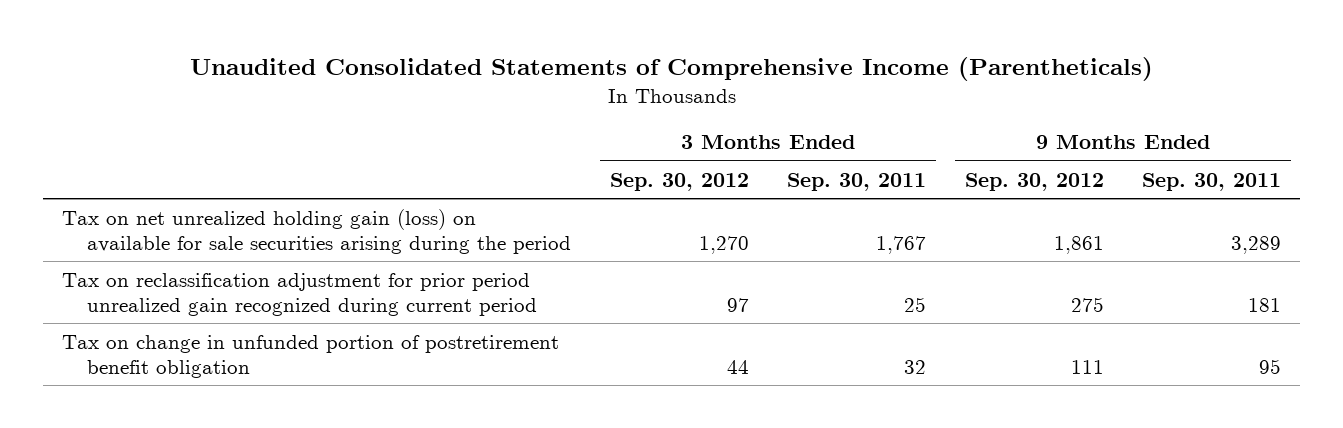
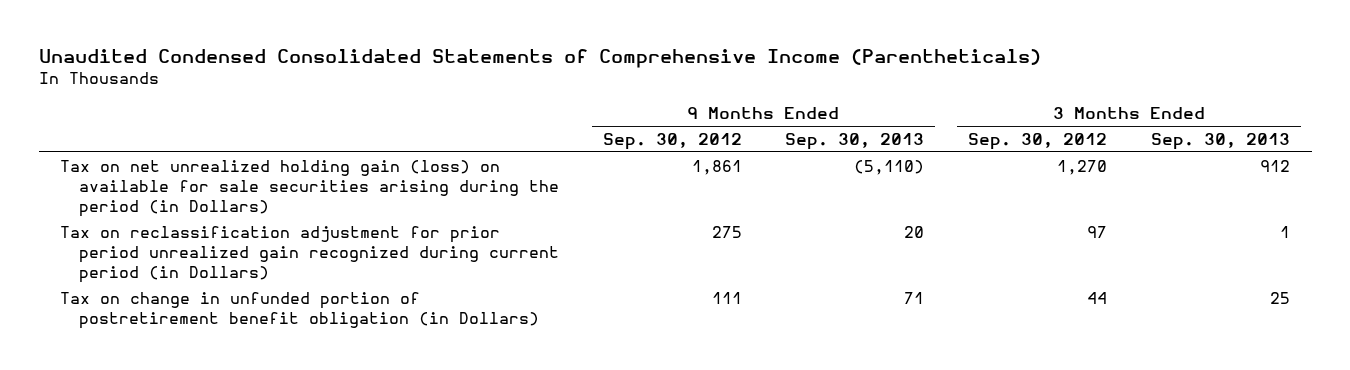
[189,57,1153,82] Unaudited Consolidated Statements of Comprehensive Income (Parentheticals) -> [38,49,1041,69] Unaudited Condensed Consolidated Statements of Comprehensive Income (Parentheticals)
[787,172,927,191] Sep. 30, 2011 -> none
[1142,172,1282,191] Sep. 30, 2011 -> none
none -> [785,133,925,151] Sep. 30, 2013
none -> [1151,133,1291,151] Sep. 30, 2013
[62,208,572,254] Tax on net unrealized holding gain (loss) on available for sale securities arising during the period -> [60,159,559,217] Tax on net unrealized holding gain (loss) on available for sale securities arising during the period (in Dollars)
[62,272,538,316] Tax on reclassification adjustment for prior period unrealized gain recognized during current period -> [60,225,559,283] Tax on reclassification adjustment for prior period unrealized gain recognized during current period (in Dollars)
[62,334,560,378] Tax on change in unfunded portion of postretirement benefit obligation -> [60,291,539,329] Tax on change in unfunded portion of postretirement benefit obligation (in Dollars)

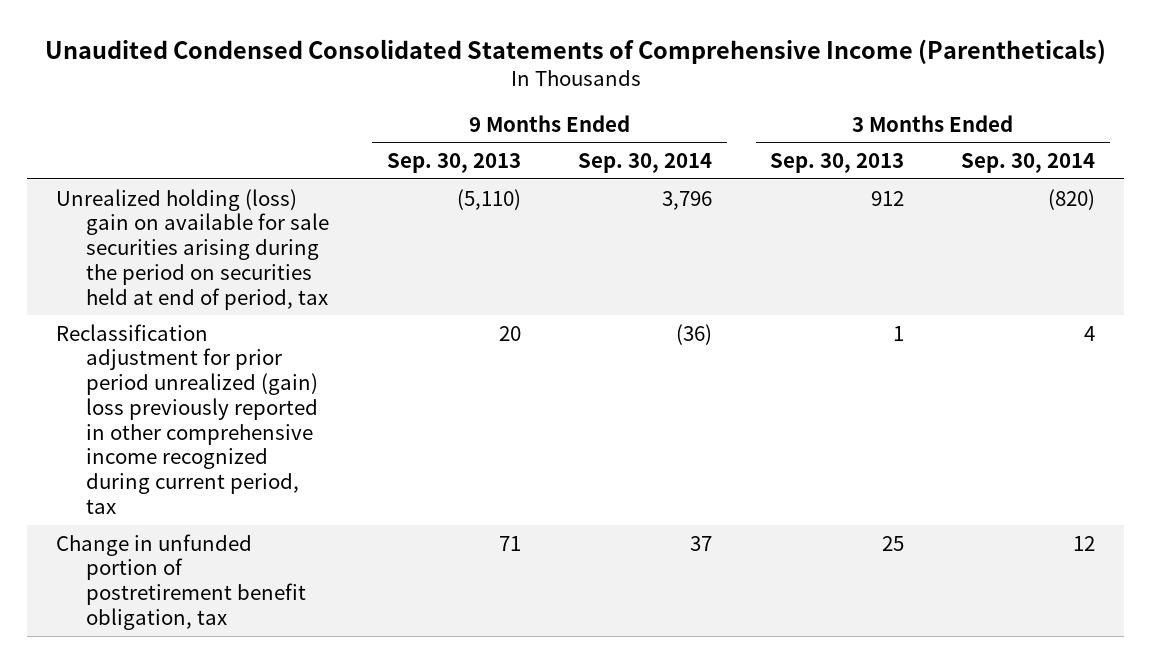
[602,133,742,151] Sep. 30, 2012 -> none
[968,133,1108,151] Sep. 30, 2012 -> none
none -> [578,153,713,174] Sep. 30, 2014
none -> [961,153,1096,174] Sep. 30, 2014
[60,159,559,217] Tax on net unrealized holding gain (loss) on available for sale securities arising during the period (in Dollars) -> [55,188,330,310] Unrealized holding (loss) gain on available for sale securities arising during the period on securities held at end of period, tax
[60,225,559,283] Tax on reclassification adjustment for prior period unrealized gain recognized during current period (in Dollars) -> [55,323,319,514] Reclassification adjustment for prior period unrealized (gain) loss previously reported in other comprehensive income recognized during current period, tax
[60,291,539,329] Tax on change in unfunded portion of postretirement benefit obligation (in Dollars) -> [55,533,307,630] Change in unfunded portion of postretirement benefit obligation, tax

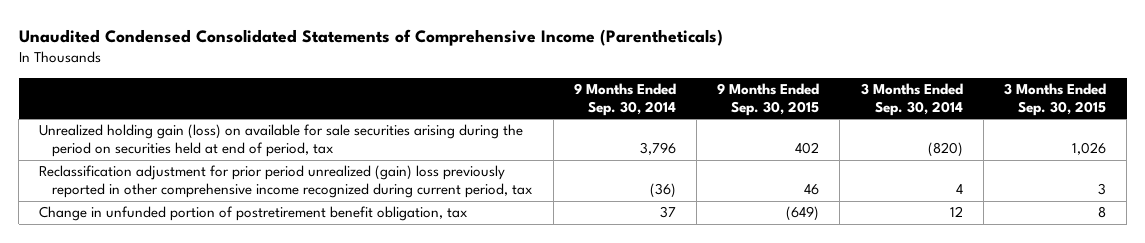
[386,153,521,174] Sep. 30, 2013 -> none
[769,153,904,174] Sep. 30, 2013 -> none
none -> [717,82,820,116] 9 Months Ended Sep. 30, 2015
none -> [1003,82,1106,116] 3 Months Ended Sep. 30, 2015
[55,188,330,310] Unrealized holding (loss) gain on available for sale securities arising during the period on securities held at end of period, tax -> [39,124,524,158] Unrealized holding gain (loss) on available for sale securities arising during the period on securities held at end of period, tax

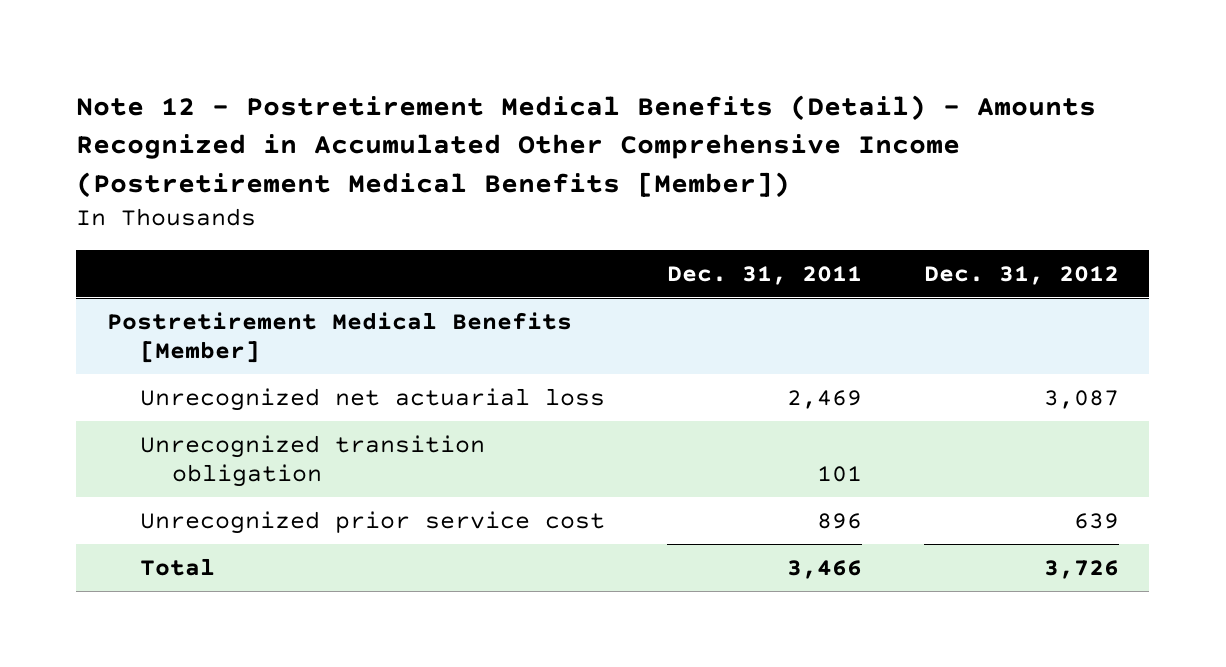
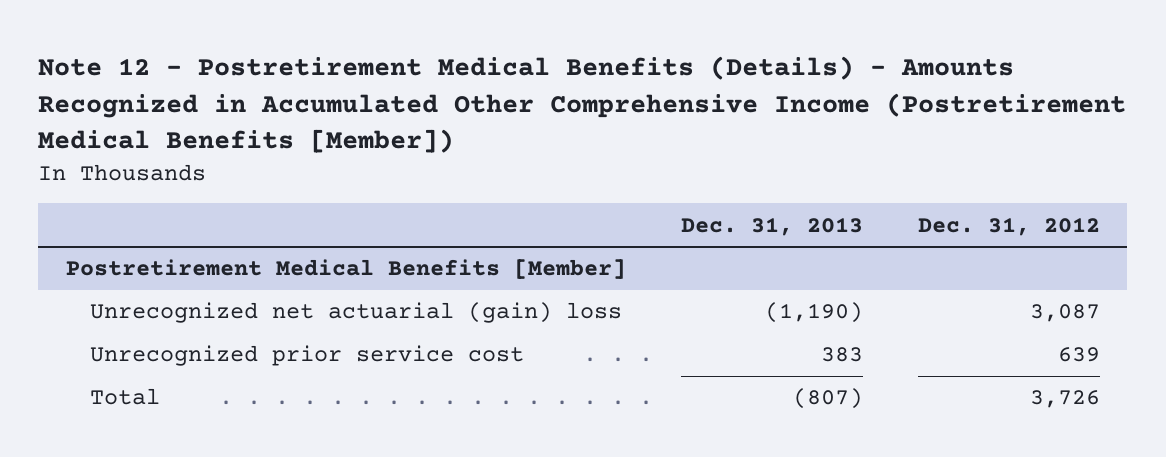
[76,94,1097,198] Note 12 - Postretirement Medical Benefits (Detail) - Amounts Recognized in Accumulated Other Comprehensive Income (Postretirement Medical Benefits [Member]) -> [38,55,1127,154] Note 12 - Postretirement Medical Benefits (Details) - Amounts Recognized in Accumulated Other Comprehensive Income (Postretirement Medical Benefits [Member])
[666,265,862,285] Dec. 31, 2011 -> none
none -> [680,216,863,236] Dec. 31, 2013
[139,434,485,487] Unrecognized transition obligation -> none
[139,387,605,411] Unrecognized net actuarial loss -> [90,302,623,324] Unrecognized net actuarial (gain) loss

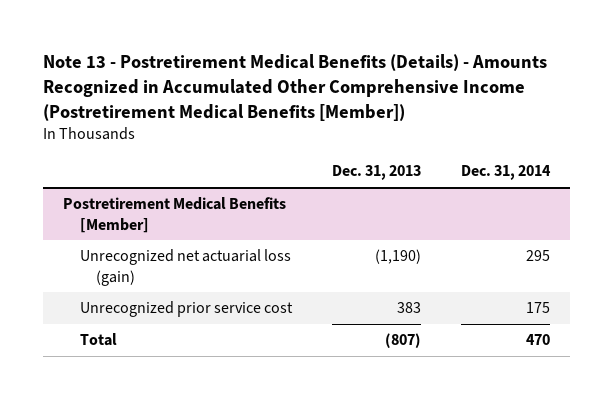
[38,55,1127,154] Note 12 - Postretirement Medical Benefits (Details) - Amounts Recognized in Accumulated Other Comprehensive Income (Postretirement Medical Benefits [Member]) -> [43,54,548,121] Note 13 - Postretirement Medical Benefits (Details) - Amounts Recognized in Accumulated Other Comprehensive Income (Postretirement Medical Benefits [Member])
[917,216,1100,236] Dec. 31, 2012 -> none
none -> [460,165,551,181] Dec. 31, 2014
[90,302,623,324] Unrecognized net actuarial (gain) loss -> [79,249,291,286] Unrecognized net actuarial loss (gain)

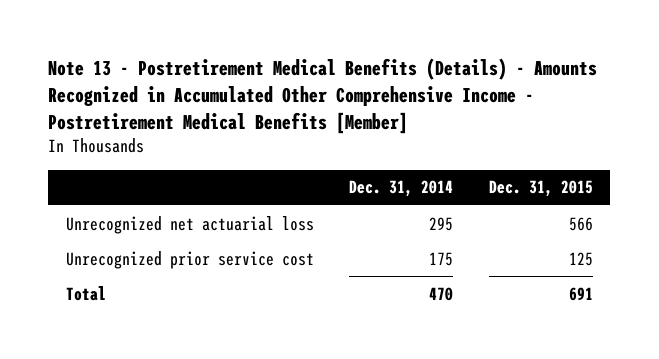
[43,54,548,121] Note 13 - Postretirement Medical Benefits (Details) - Amounts Recognized in Accumulated Other Comprehensive Income (Postretirement Medical Benefits [Member]) -> [48,58,598,134] Note 13 - Postretirement Medical Benefits (Details) - Amounts Recognized in Accumulated Other Comprehensive Income - Postretirement Medical Benefits [Member]
[331,165,421,181] Dec. 31, 2013 -> none
none -> [488,180,593,198] Dec. 31, 2015
[63,197,287,233] Postretirement Medical Benefits [Member] -> none
[79,249,291,286] Unrecognized net actuarial loss (gain) -> [65,215,314,234] Unrecognized net actuarial loss

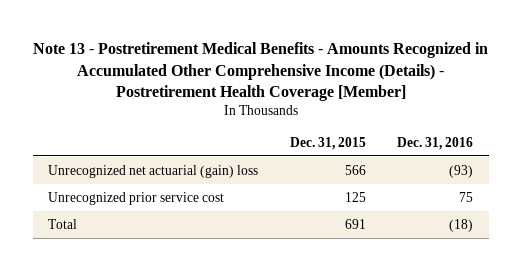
[48,58,598,134] Note 13 - Postretirement Medical Benefits (Details) - Amounts Recognized in Accumulated Other Comprehensive Income - Postretirement Medical Benefits [Member] -> [32,42,488,101] Note 13 - Postretirement Medical Benefits - Amounts Recognized in Accumulated Other Comprehensive Income (Details) - Postretirement Health Coverage [Member]
[349,180,454,198] Dec. 31, 2014 -> none
none -> [397,136,474,150] Dec. 31, 2016
[65,215,314,234] Unrecognized net actuarial loss -> [48,164,259,178] Unrecognized net actuarial (gain) loss

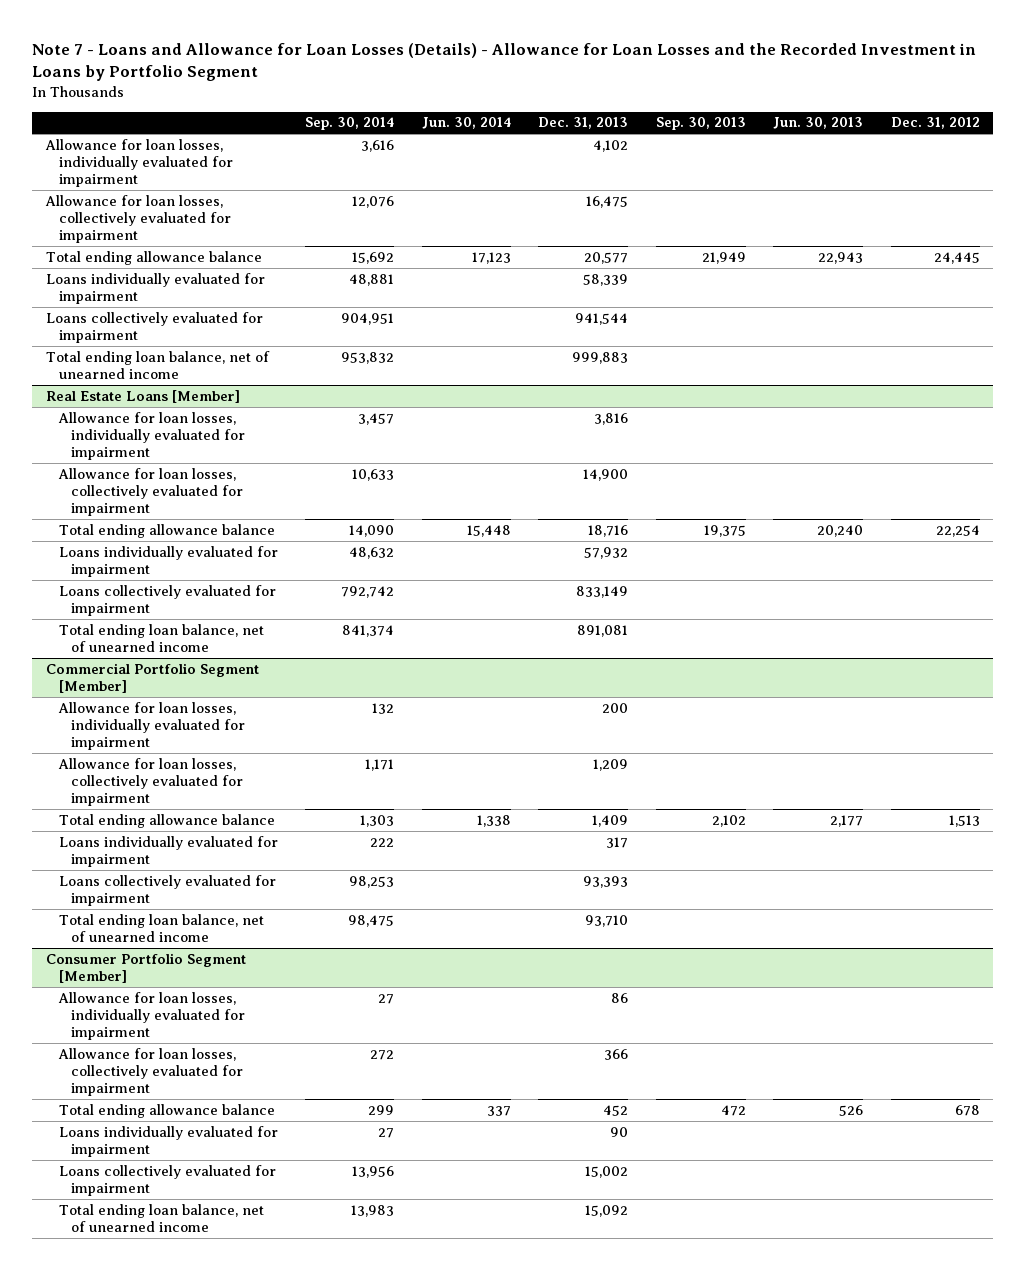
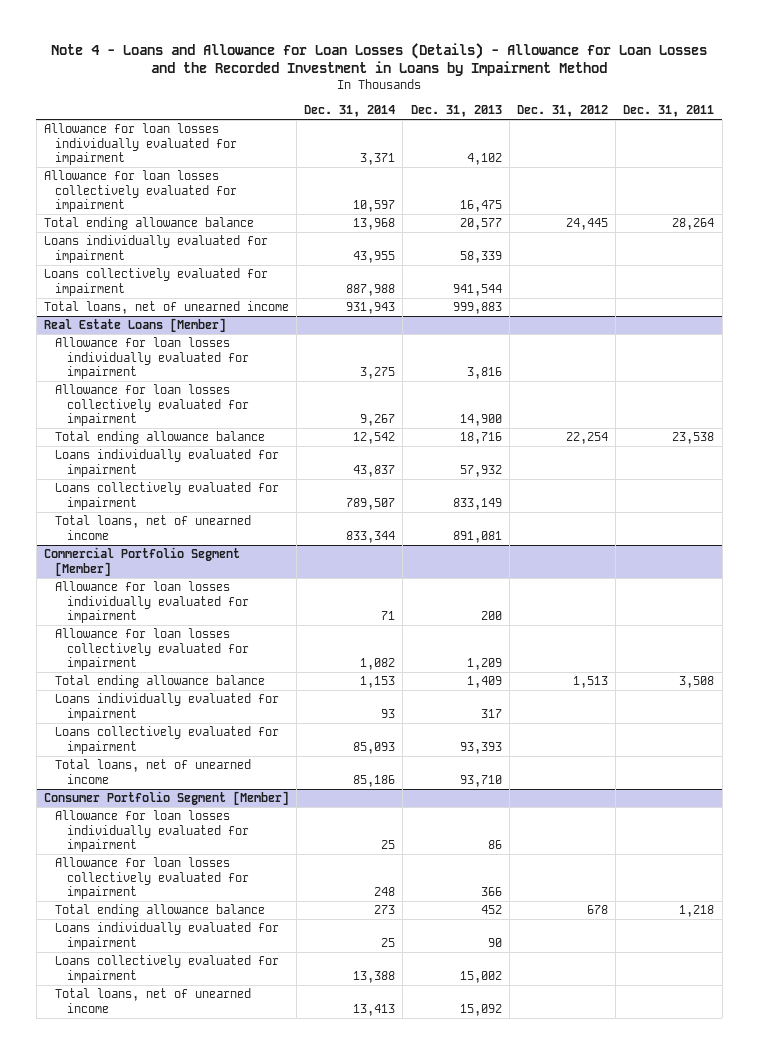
[32,42,977,82] Note 7 - Loans and Allowance for Loan Losses (Details) - Allowance for Loan Losses and the Recorded Investment in Loans by Portfolio Segment -> [51,42,708,77] Note 4 - Loans and Allowance for Loan Losses (Details) - Allowance for Loan Losses and the Recorded Investment in Loans by Impairment Method
[305,117,395,131] Sep. 30, 2014 -> none
[421,117,511,130] Jun. 30, 2014 -> none
[655,117,746,131] Sep. 30, 2013 -> none
[773,117,864,130] Jun. 30, 2013 -> none
none -> [304,105,396,118] Dec. 31, 2014
none -> [623,105,715,118] Dec. 31, 2011
[45,138,233,188] Allowance for loan losses, individually evaluated for impairment -> [43,123,238,166] Allowance for loan losses individually evaluated for impairment
[45,194,231,244] Allowance for loan losses, collectively evaluated for impairment -> [43,170,238,213] Allowance for loan losses collectively evaluated for impairment
[46,350,271,380] Total ending loan balance, net of unearned income -> [43,301,289,315] Total loans, net of unearned income
[57,411,246,461] Allowance for loan losses, individually evaluated for impairment -> [55,337,249,380] Allowance for loan losses individually evaluated for impairment
[57,467,244,517] Allowance for loan losses, collectively evaluated for impairment -> [55,384,249,427] Allowance for loan losses collectively evaluated for impairment
[58,623,264,653] Total ending loan balance, net of unearned income -> [55,515,252,540] Total loans, net of unearned income
[57,701,246,751] Allowance for loan losses, individually evaluated for impairment -> [55,581,249,624] Allowance for loan losses individually evaluated for impairment
[57,757,244,807] Allowance for loan losses, collectively evaluated for impairment -> [55,628,249,671] Allowance for loan losses collectively evaluated for impairment
[58,913,264,943] Total ending loan balance, net of unearned income -> [55,759,252,784] Total loans, net of unearned income
[57,991,246,1041] Allowance for loan losses, individually evaluated for impairment -> [55,810,249,853] Allowance for loan losses individually evaluated for impairment
[57,1047,244,1097] Allowance for loan losses, collectively evaluated for impairment -> [55,857,249,900] Allowance for loan losses collectively evaluated for impairment
[58,1203,264,1233] Total ending loan balance, net of unearned income -> [55,988,252,1013] Total loans, net of unearned income

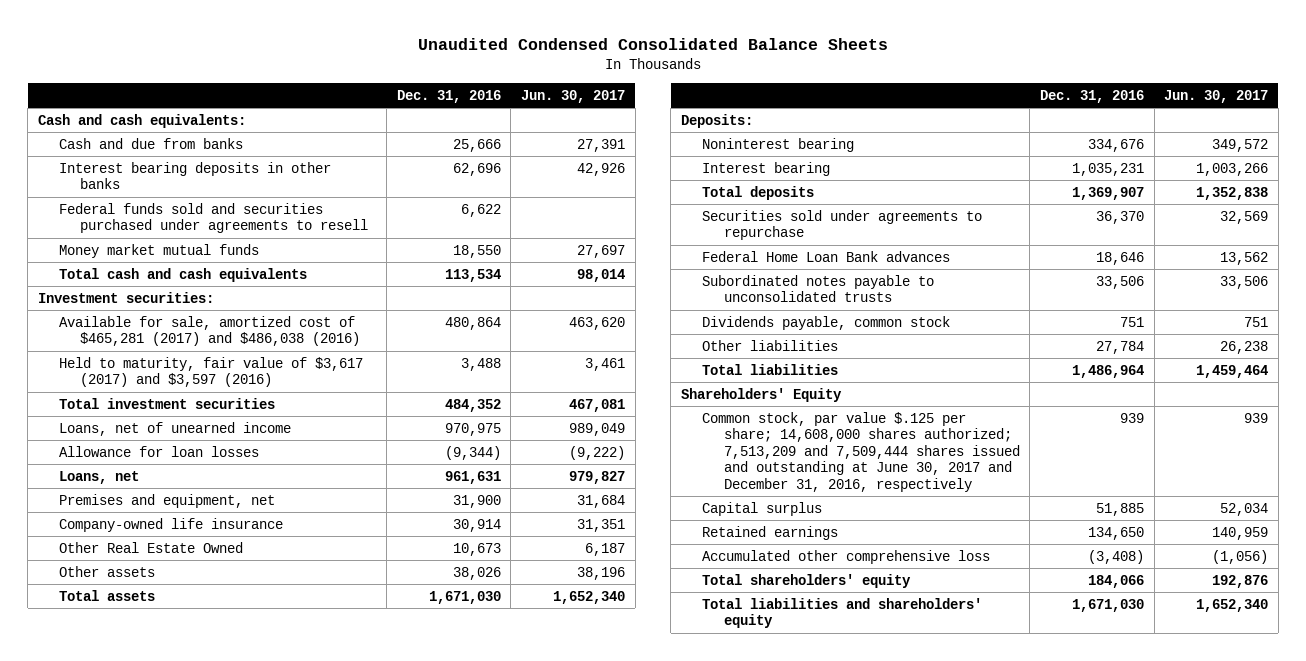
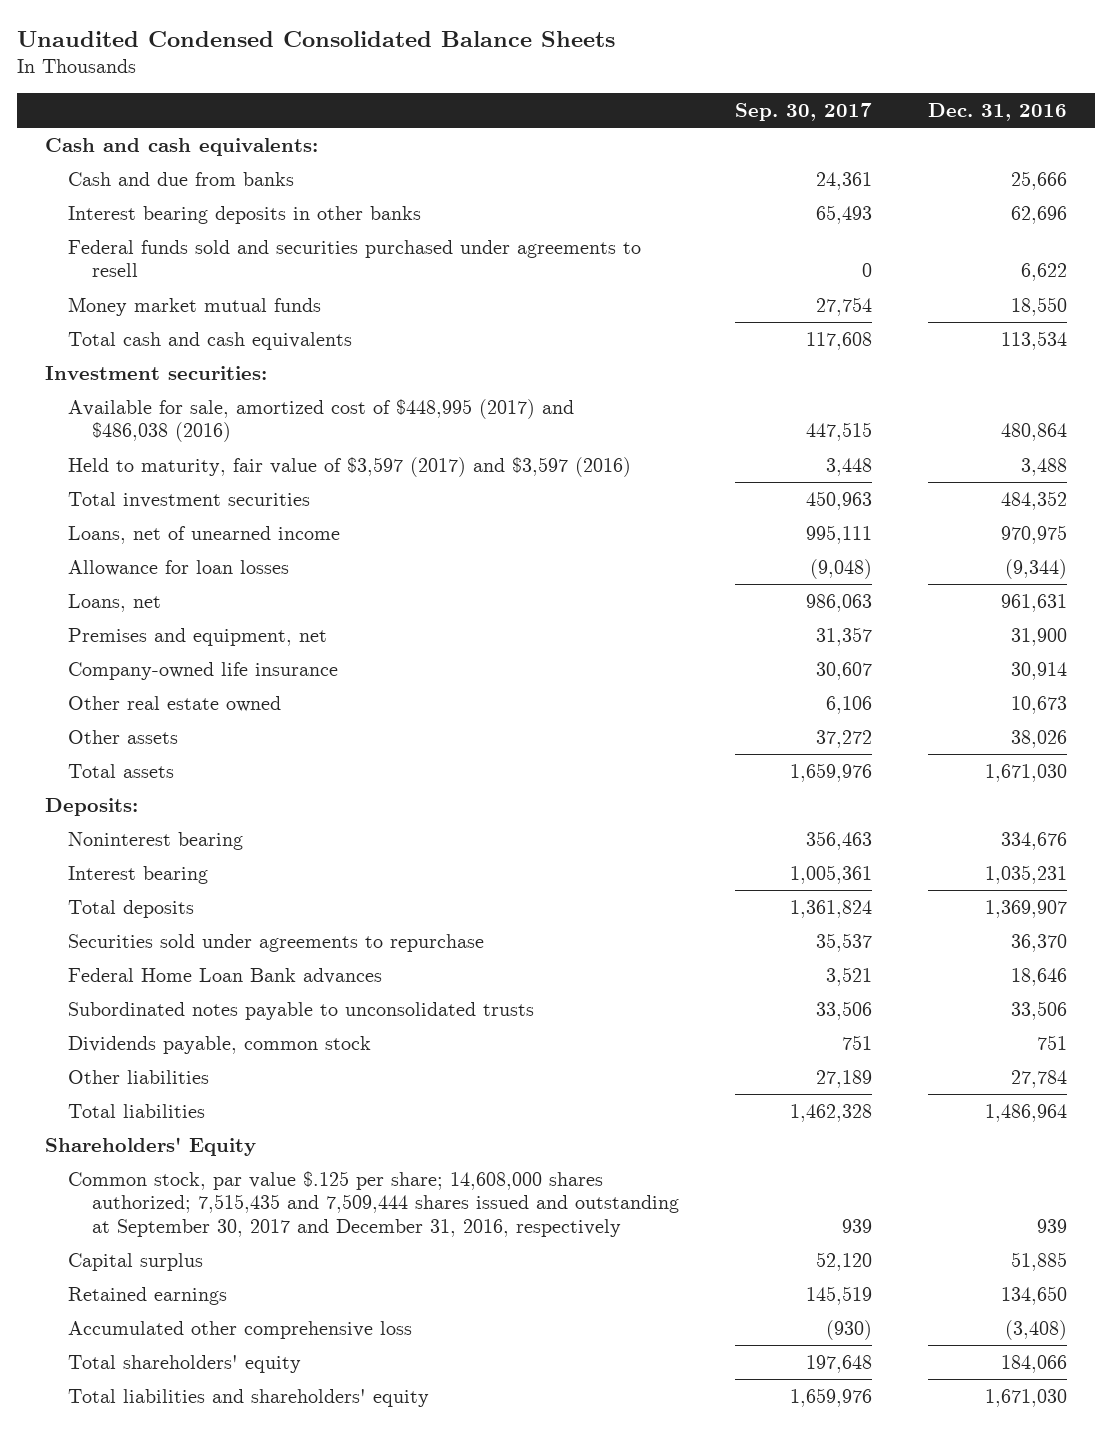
[521,89,626,103] Jun. 30, 2017 -> none
none -> [735,102,873,121] Sep. 30, 2017
[59,315,361,347] Available for sale, amortized cost of $465,281 (2017) and $486,038 (2016) -> [68,398,575,443] Available for sale, amortized cost of $448,995 (2017) and $486,038 (2016)
[59,356,364,388] Held to maturity, fair value of $3,617 (2017) and $3,597 (2016) -> [68,456,632,477] Held to maturity, fair value of $3,597 (2017) and $3,597 (2016)
[59,541,244,553] Other Real Estate Owned -> [68,695,282,712] Other real estate owned
[702,411,1020,492] Common stock, par value $.125 per share; 14,608,000 shares authorized; 7,513,209 and 7,509,444 shares issued and outstanding at June 30, 2017 and December 31, 2016, respectively -> [68,1170,680,1237] Common stock, par value $.125 per share; 14,608,000 shares authorized; 7,515,435 and 7,509,444 shares issued and outstanding at September 30, 2017 and December 31, 2016, respectively

